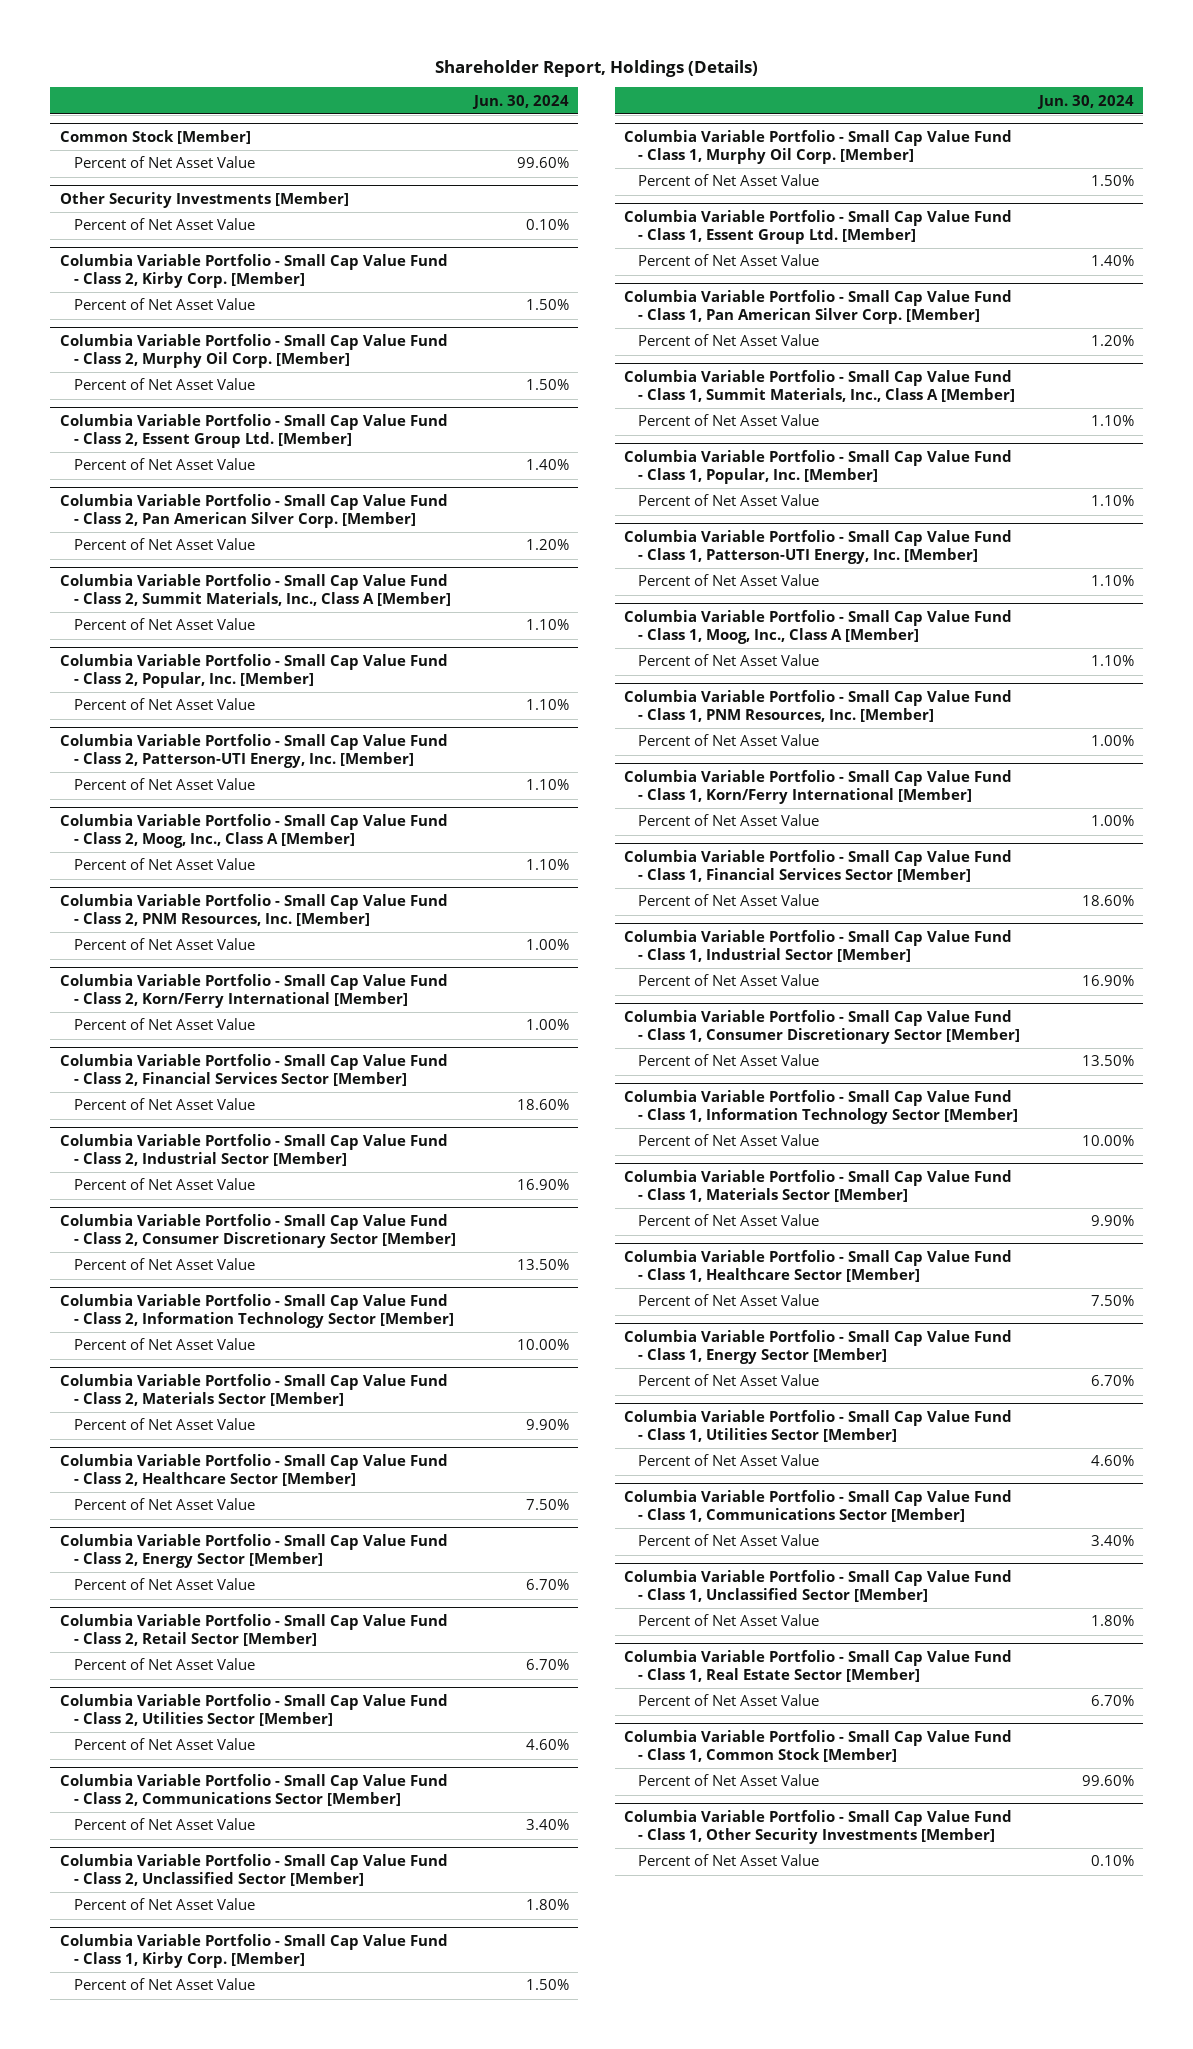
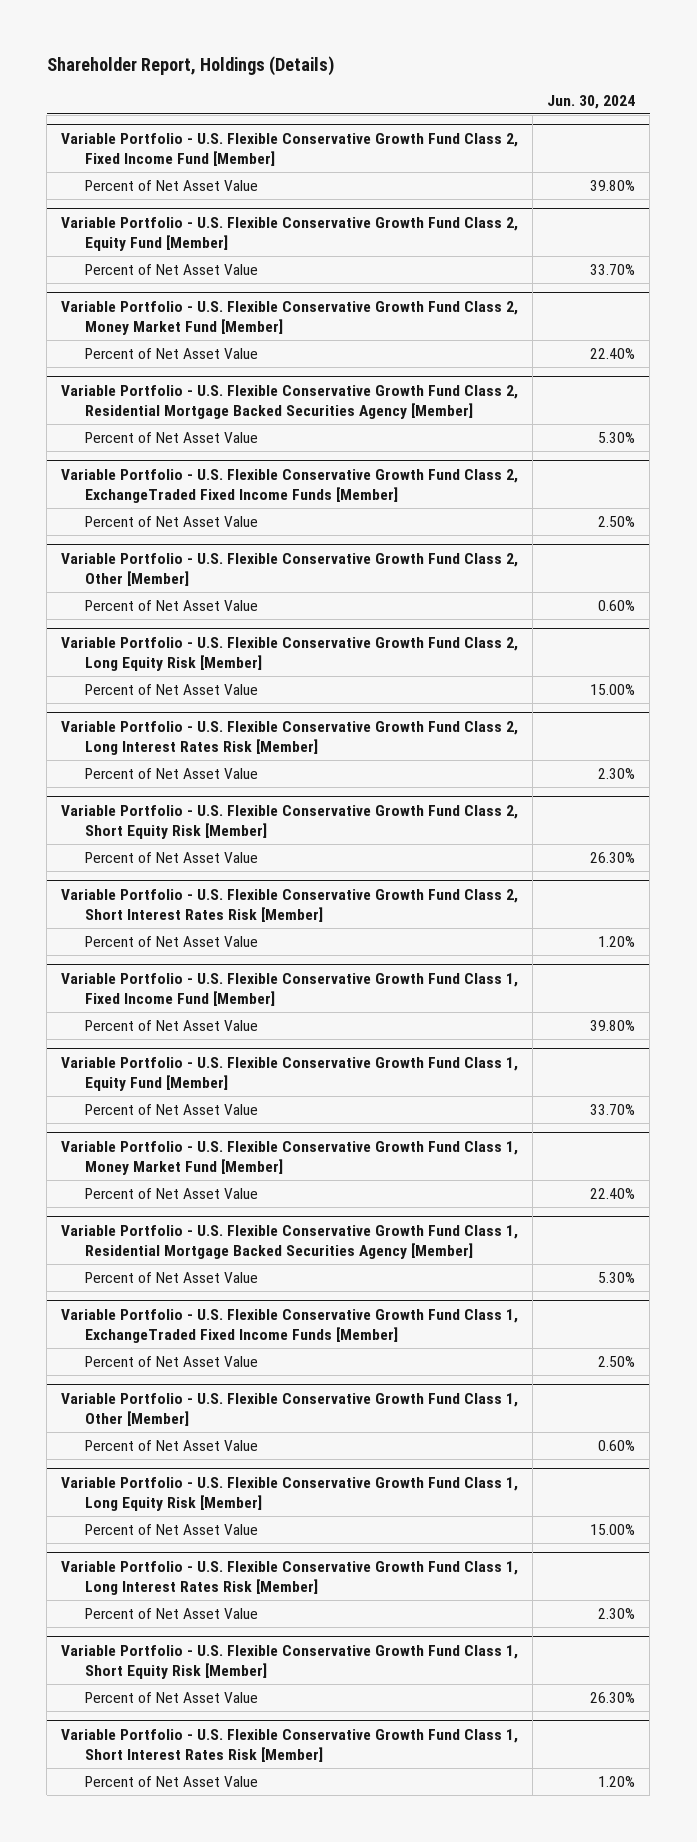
[59,130,251,145] Common Stock [Member] -> none
[59,192,349,209] Other Security Investments [Member] -> none
[59,254,448,288] Columbia Variable Portfolio - Small Cap Value Fund - Class 2, Kirby Corp. [Member] -> none
[59,334,448,368] Columbia Variable Portfolio - Small Cap Value Fund - Class 2, Murphy Oil Corp. [Member] -> none
[59,414,448,448] Columbia Variable Portfolio - Small Cap Value Fund - Class 2, Essent Group Ltd. [Member] -> none
[59,494,448,528] Columbia Variable Portfolio - Small Cap Value Fund - Class 2, Pan American Silver Corp. [Member] -> none
none -> [61,132,519,166] Variable Portfolio - U.S. Flexible Conservative Growth Fund Class 2, Fixed Income Fund [Member]
[517,157,570,169] 99.60% -> [590,180,636,192] 39.80%
none -> [61,216,519,251] Variable Portfolio - U.S. Flexible Conservative Growth Fund Class 2, Equity Fund [Member]
[526,219,570,231] 0.10% -> [590,264,636,276] 33.70%
none -> [61,300,519,335] Variable Portfolio - U.S. Flexible Conservative Growth Fund Class 2, Money Market Fund [Member]
[526,299,570,311] 1.50% -> [590,348,636,360] 22.40%
none -> [61,384,519,419] Variable Portfolio - U.S. Flexible Conservative Growth Fund Class 2, Residential Mortgage Backed Securities Agency [Member]
[526,379,570,391] 1.50% -> [598,432,636,444] 5.30%
none -> [61,468,519,503] Variable Portfolio - U.S. Flexible Conservative Growth Fund Class 2, ExchangeTraded Fixed Income Funds [Member]
[526,459,570,471] 1.40% -> [598,516,636,528] 2.50%
none -> [61,552,519,586] Variable Portfolio - U.S. Flexible Conservative Growth Fund Class 2, Other [Member]
none -> [84,600,258,612] Percent of Net Asset Value
none -> [61,636,519,671] Variable Portfolio - U.S. Flexible Conservative Growth Fund Class 2, Long Equity Risk [Member]
none -> [84,684,258,696] Percent of Net Asset Value
none -> [61,720,519,755] Variable Portfolio - U.S. Flexible Conservative Growth Fund Class 2, Long Interest Rates Risk [Member]
none -> [84,768,258,780] Percent of Net Asset Value
none -> [61,804,519,839] Variable Portfolio - U.S. Flexible Conservative Growth Fund Class 2, Short Equity Risk [Member]
none -> [84,852,258,864] Percent of Net Asset Value
none -> [61,888,519,922] Variable Portfolio - U.S. Flexible Conservative Growth Fund Class 2, Short Interest Rates Risk [Member]
[59,574,451,606] Columbia Variable Portfolio - Small Cap Value Fund - Class 2, Summit Materials, Inc., Class A [Member] -> none
[59,654,448,688] Columbia Variable Portfolio - Small Cap Value Fund - Class 2, Popular, Inc. [Member] -> none
[59,734,448,768] Columbia Variable Portfolio - Small Cap Value Fund - Class 2, Patterson-UTI Energy, Inc. [Member] -> none
[59,814,448,848] Columbia Variable Portfolio - Small Cap Value Fund - Class 2, Moog, Inc., Class A [Member] -> none
[59,894,448,926] Columbia Variable Portfolio - Small Cap Value Fund - Class 2, PNM Resources, Inc. [Member] -> none
[59,974,448,1008] Columbia Variable Portfolio - Small Cap Value Fund - Class 2, Korn/Ferry International [Member] -> none
[59,1054,448,1086] Columbia Variable Portfolio - Small Cap Value Fund - Class 2, Financial Services Sector [Member] -> none
[59,1134,448,1166] Columbia Variable Portfolio - Small Cap Value Fund - Class 2, Industrial Sector [Member] -> none
[59,1214,456,1248] Columbia Variable Portfolio - Small Cap Value Fund - Class 2, Consumer Discretionary Sector [Member] -> none
[59,1294,454,1328] Columbia Variable Portfolio - Small Cap Value Fund - Class 2, Information Technology Sector [Member] -> none
[73,1338,255,1351] Percent of Net Asset Value -> none
[59,1374,448,1406] Columbia Variable Portfolio - Small Cap Value Fund - Class 2, Materials Sector [Member] -> none
[73,1418,255,1431] Percent of Net Asset Value -> none
[59,1454,448,1486] Columbia Variable Portfolio - Small Cap Value Fund - Class 2, Healthcare Sector [Member] -> none
[73,1498,255,1511] Percent of Net Asset Value -> none
[59,1534,448,1568] Columbia Variable Portfolio - Small Cap Value Fund - Class 2, Energy Sector [Member] -> none
[73,1578,255,1591] Percent of Net Asset Value -> none
[59,1614,448,1646] Columbia Variable Portfolio - Small Cap Value Fund - Class 2, Retail Sector [Member] -> none
[73,1658,255,1671] Percent of Net Asset Value -> none
[59,1694,448,1726] Columbia Variable Portfolio - Small Cap Value Fund - Class 2, Utilities Sector [Member] -> none
[73,1738,255,1751] Percent of Net Asset Value -> none
[59,1774,448,1806] Columbia Variable Portfolio - Small Cap Value Fund - Class 2, Communications Sector [Member] -> none
[73,1818,255,1831] Percent of Net Asset Value -> none
[59,1854,448,1886] Columbia Variable Portfolio - Small Cap Value Fund - Class 2, Unclassified Sector [Member] -> none
[73,1898,255,1911] Percent of Net Asset Value -> none
[59,1934,448,1968] Columbia Variable Portfolio - Small Cap Value Fund - Class 1, Kirby Corp. [Member] -> none
[73,1978,255,1991] Percent of Net Asset Value -> none
[624,130,1013,164] Columbia Variable Portfolio - Small Cap Value Fund - Class 1, Murphy Oil Corp. [Member] -> none
[638,174,820,187] Percent of Net Asset Value -> none
[624,210,1013,244] Columbia Variable Portfolio - Small Cap Value Fund - Class 1, Essent Group Ltd. [Member] -> none
[638,254,820,267] Percent of Net Asset Value -> none
[624,290,1013,324] Columbia Variable Portfolio - Small Cap Value Fund - Class 1, Pan American Silver Corp. [Member] -> none
none -> [61,972,519,1006] Variable Portfolio - U.S. Flexible Conservative Growth Fund Class 1, Fixed Income Fund [Member]
[526,619,570,631] 1.10% -> [590,1020,636,1032] 39.80%
none -> [61,1056,519,1091] Variable Portfolio - U.S. Flexible Conservative Growth Fund Class 1, Equity Fund [Member]
[526,699,570,711] 1.10% -> [590,1104,636,1116] 33.70%
none -> [61,1140,519,1175] Variable Portfolio - U.S. Flexible Conservative Growth Fund Class 1, Money Market Fund [Member]
[526,779,570,791] 1.10% -> [590,1188,636,1200] 22.40%
none -> [61,1224,519,1259] Variable Portfolio - U.S. Flexible Conservative Growth Fund Class 1, Residential Mortgage Backed Securities Agency [Member]
[526,859,570,871] 1.10% -> [598,1272,636,1284] 5.30%
none -> [61,1308,519,1343] Variable Portfolio - U.S. Flexible Conservative Growth Fund Class 1, ExchangeTraded Fixed Income Funds [Member]
[526,939,570,951] 1.00% -> [598,1356,636,1368] 2.50%
none -> [61,1392,519,1426] Variable Portfolio - U.S. Flexible Conservative Growth Fund Class 1, Other [Member]
[526,1019,570,1031] 1.00% -> [598,1440,636,1452] 0.60%
none -> [61,1476,519,1511] Variable Portfolio - U.S. Flexible Conservative Growth Fund Class 1, Long Equity Risk [Member]
[517,1099,570,1111] 18.60% -> [590,1524,636,1536] 15.00%
none -> [61,1560,519,1595] Variable Portfolio - U.S. Flexible Conservative Growth Fund Class 1, Long Interest Rates Risk [Member]
[517,1179,570,1191] 16.90% -> [598,1608,636,1620] 2.30%
none -> [61,1644,519,1679] Variable Portfolio - U.S. Flexible Conservative Growth Fund Class 1, Short Equity Risk [Member]
[517,1259,570,1271] 13.50% -> [590,1692,636,1704] 26.30%
none -> [61,1728,519,1762] Variable Portfolio - U.S. Flexible Conservative Growth Fund Class 1, Short Interest Rates Risk [Member]
[624,370,1016,402] Columbia Variable Portfolio - Small Cap Value Fund - Class 1, Summit Materials, Inc., Class A [Member] -> none
[638,414,820,427] Percent of Net Asset Value -> none
[624,450,1013,484] Columbia Variable Portfolio - Small Cap Value Fund - Class 1, Popular, Inc. [Member] -> none
[638,494,820,507] Percent of Net Asset Value -> none
[624,530,1013,564] Columbia Variable Portfolio - Small Cap Value Fund - Class 1, Patterson-UTI Energy, Inc. [Member] -> none
[638,574,820,587] Percent of Net Asset Value -> none
[624,610,1013,644] Columbia Variable Portfolio - Small Cap Value Fund - Class 1, Moog, Inc., Class A [Member] -> none
[638,654,820,667] Percent of Net Asset Value -> none
[624,690,1013,722] Columbia Variable Portfolio - Small Cap Value Fund - Class 1, PNM Resources, Inc. [Member] -> none
[638,734,820,747] Percent of Net Asset Value -> none
[624,770,1013,804] Columbia Variable Portfolio - Small Cap Value Fund - Class 1, Korn/Ferry International [Member] -> none
[638,814,820,827] Percent of Net Asset Value -> none
[624,850,1013,882] Columbia Variable Portfolio - Small Cap Value Fund - Class 1, Financial Services Sector [Member] -> none
[638,894,820,907] Percent of Net Asset Value -> none
[624,930,1013,962] Columbia Variable Portfolio - Small Cap Value Fund - Class 1, Industrial Sector [Member] -> none
[638,974,820,987] Percent of Net Asset Value -> none
[624,1010,1021,1044] Columbia Variable Portfolio - Small Cap Value Fund - Class 1, Consumer Discretionary Sector [Member] -> none
[638,1054,820,1067] Percent of Net Asset Value -> none
[624,1090,1019,1124] Columbia Variable Portfolio - Small Cap Value Fund - Class 1, Information Technology Sector [Member] -> none
[638,1134,820,1147] Percent of Net Asset Value -> none
[624,1170,1013,1202] Columbia Variable Portfolio - Small Cap Value Fund - Class 1, Materials Sector [Member] -> none
[638,1214,820,1227] Percent of Net Asset Value -> none
[624,1250,1013,1282] Columbia Variable Portfolio - Small Cap Value Fund - Class 1, Healthcare Sector [Member] -> none
[638,1294,820,1307] Percent of Net Asset Value -> none
[624,1330,1013,1364] Columbia Variable Portfolio - Small Cap Value Fund - Class 1, Energy Sector [Member] -> none
[638,1374,820,1387] Percent of Net Asset Value -> none
[624,1410,1013,1442] Columbia Variable Portfolio - Small Cap Value Fund - Class 1, Utilities Sector [Member] -> none
[638,1454,820,1467] Percent of Net Asset Value -> none
[624,1490,1013,1522] Columbia Variable Portfolio - Small Cap Value Fund - Class 1, Communications Sector [Member] -> none
[638,1534,820,1547] Percent of Net Asset Value -> none
[624,1570,1013,1602] Columbia Variable Portfolio - Small Cap Value Fund - Class 1, Unclassified Sector [Member] -> none
[638,1614,820,1627] Percent of Net Asset Value -> none
[624,1650,1013,1682] Columbia Variable Portfolio - Small Cap Value Fund - Class 1, Real Estate Sector [Member] -> none
[638,1694,820,1707] Percent of Net Asset Value -> none
[624,1730,1013,1762] Columbia Variable Portfolio - Small Cap Value Fund - Class 1, Common Stock [Member] -> none
[638,1774,820,1787] Percent of Net Asset Value -> none
[624,1810,1013,1844] Columbia Variable Portfolio - Small Cap Value Fund - Class 1, Other Security Investments [Member] -> none
[638,1854,820,1867] Percent of Net Asset Value -> none

